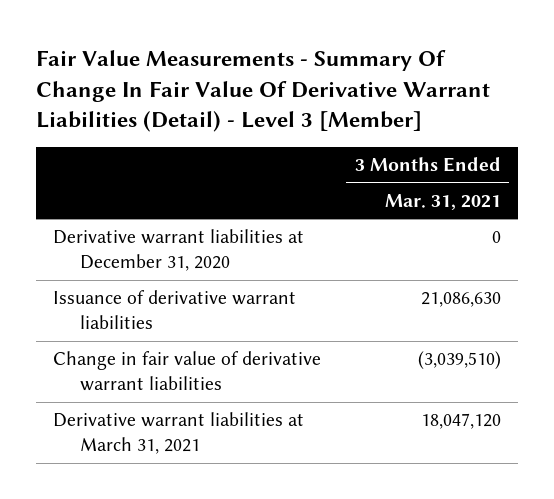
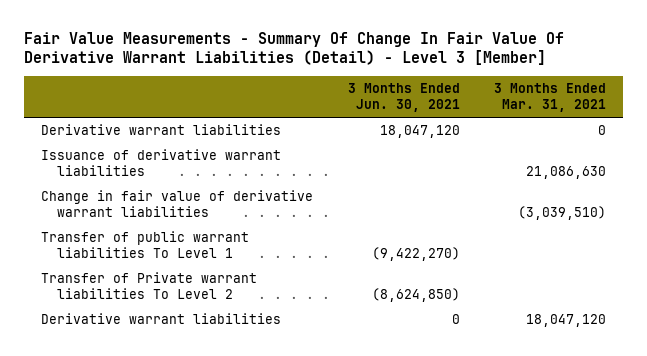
none -> [347,83,460,113] 3 Months Ended Jun. 30, 2021
[52,229,304,272] Derivative warrant liabilities at December 31, 2020 -> [41,124,282,136] Derivative warrant liabilities
none -> [41,231,250,259] Transfer of public warrant liabilities To Level 1
none -> [41,272,258,300] Transfer of Private warrant liabilities To Level 2
[52,412,304,455] Derivative warrant liabilities at March 31, 2021 -> [41,313,282,325] Derivative warrant liabilities

